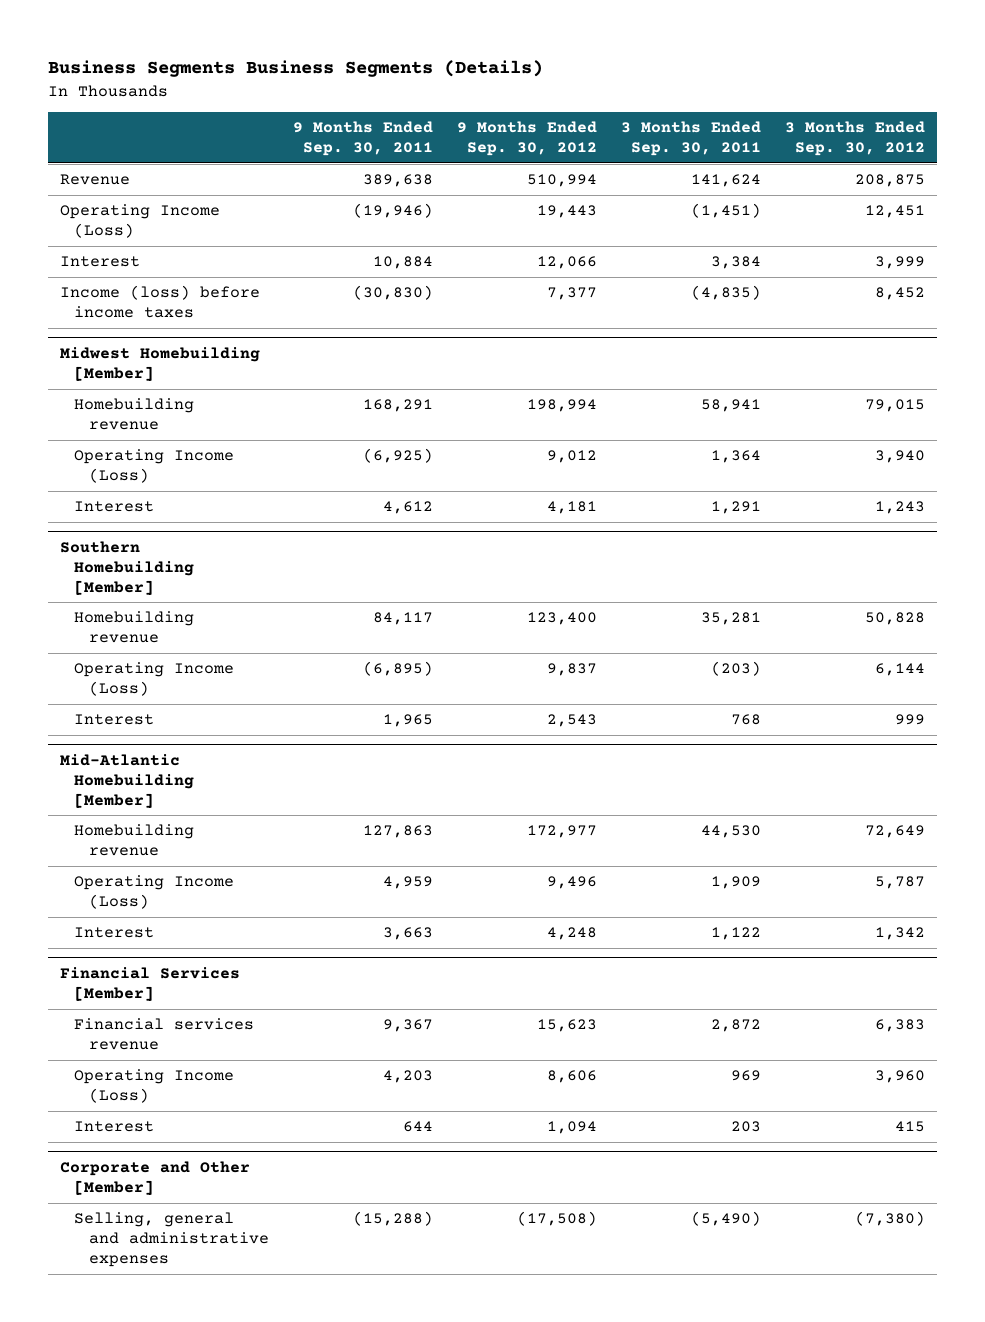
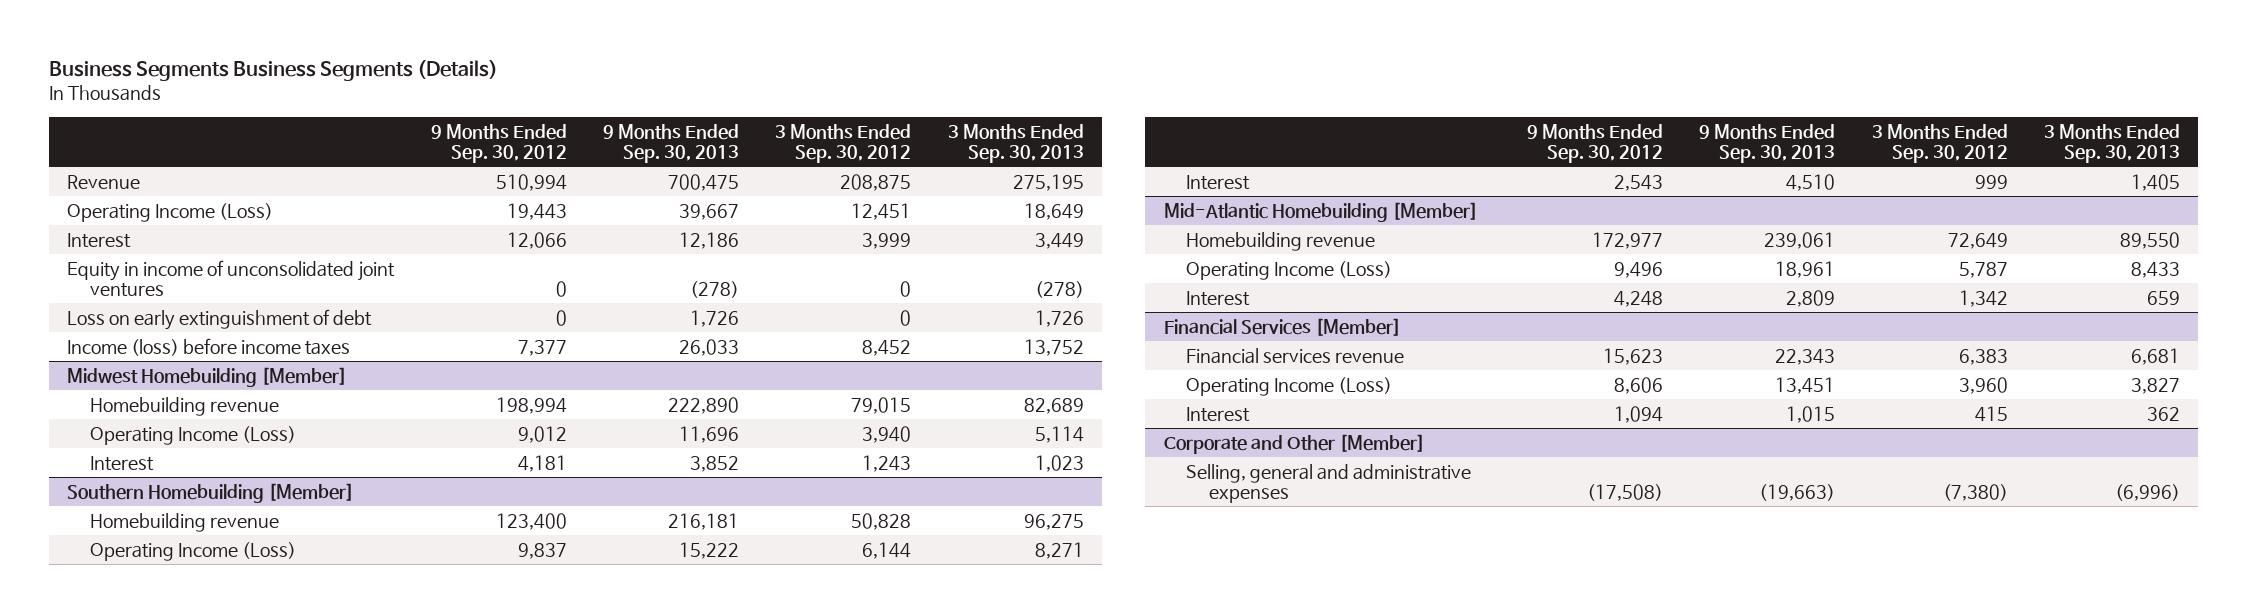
[292,121,433,157] 9 Months Ended Sep. 30, 2011 -> none
[620,121,761,157] 3 Months Ended Sep. 30, 2011 -> none
none -> [603,123,740,163] 9 Months Ended Sep. 30, 2013
none -> [947,123,1084,163] 3 Months Ended Sep. 30, 2013
none -> [67,259,396,297] Equity in income of unconsolidated joint ventures
none -> [67,308,373,330] Loss on early extinguishment of debt

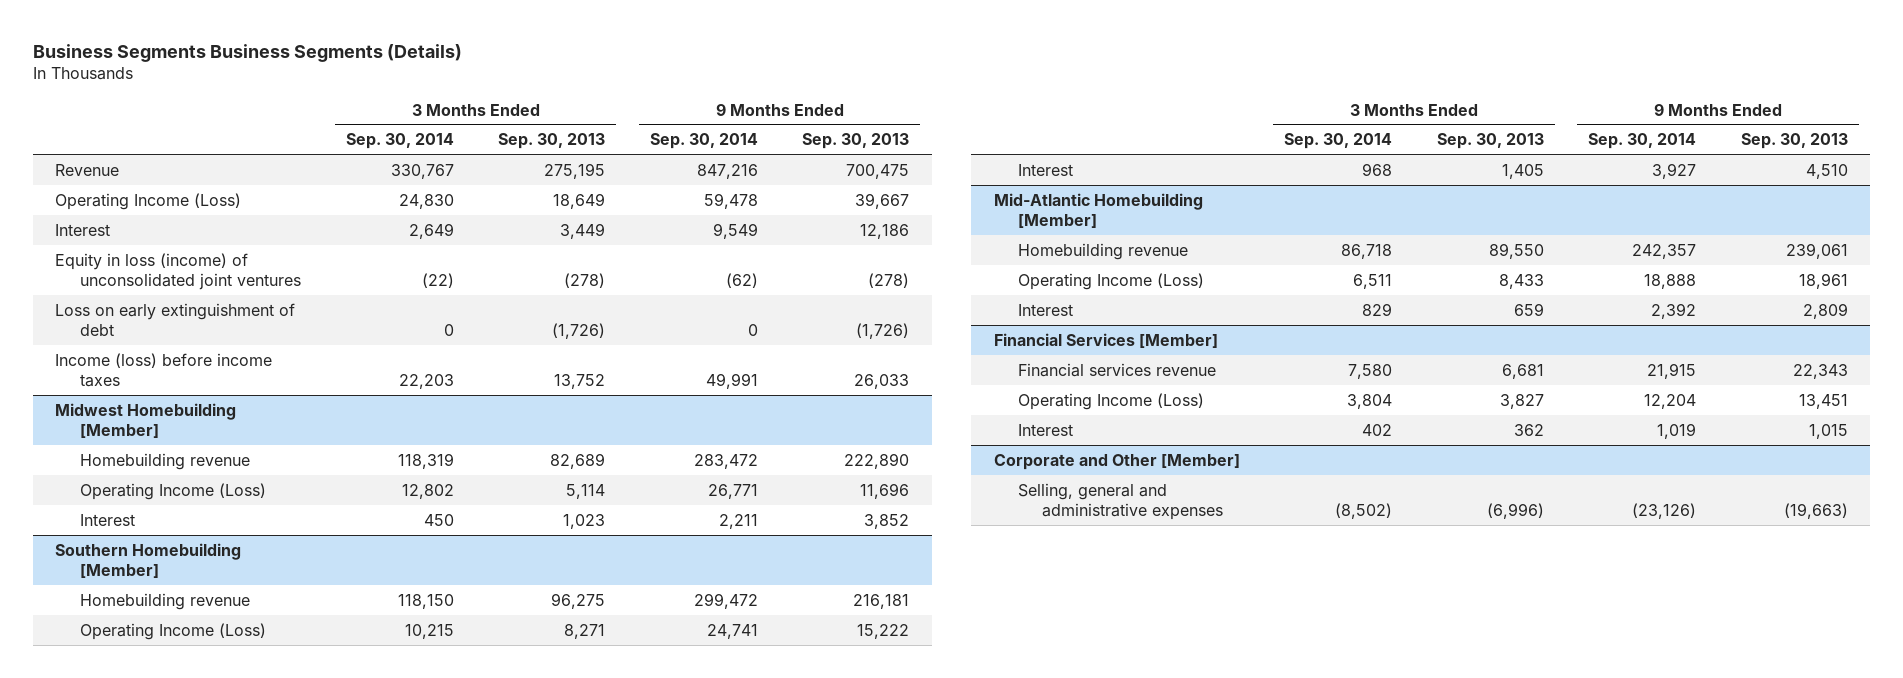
[430,123,567,163] 9 Months Ended Sep. 30, 2012 -> none
[775,123,912,163] 3 Months Ended Sep. 30, 2012 -> none
none -> [345,133,454,150] Sep. 30, 2014
none -> [649,133,758,150] Sep. 30, 2014
[67,259,396,297] Equity in income of unconsolidated joint ventures -> [55,252,301,290] Equity in loss (income) of unconsolidated joint ventures
[690,309,740,327] 1,726 -> [856,322,910,339] (1,726)
[1034,309,1084,327] 1,726 -> [552,322,606,339] (1,726)

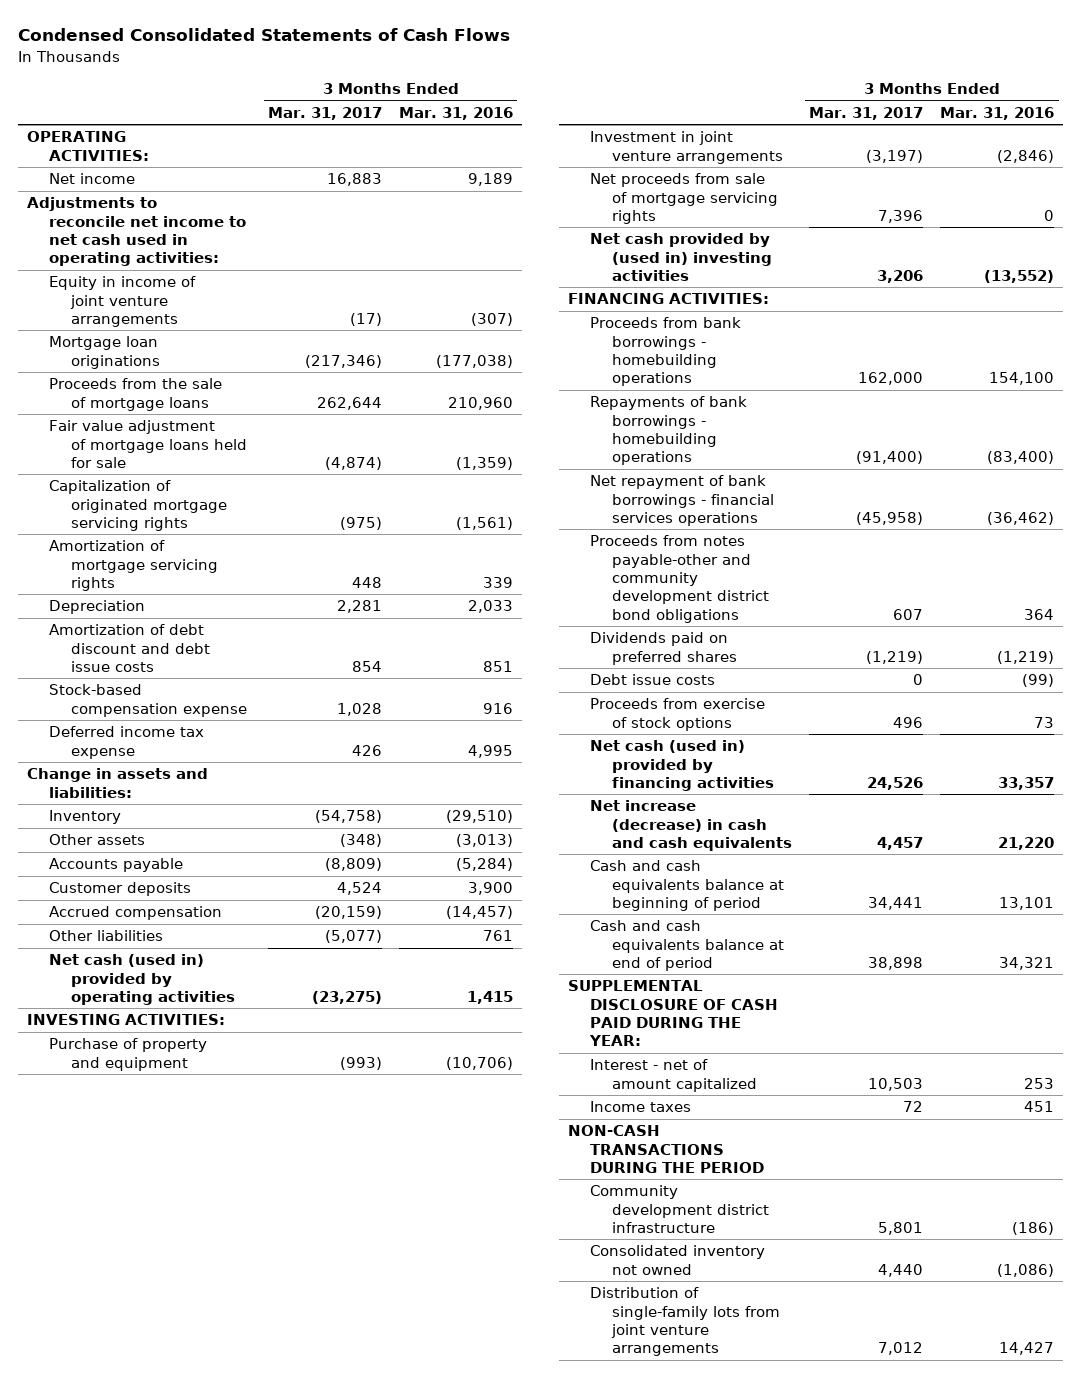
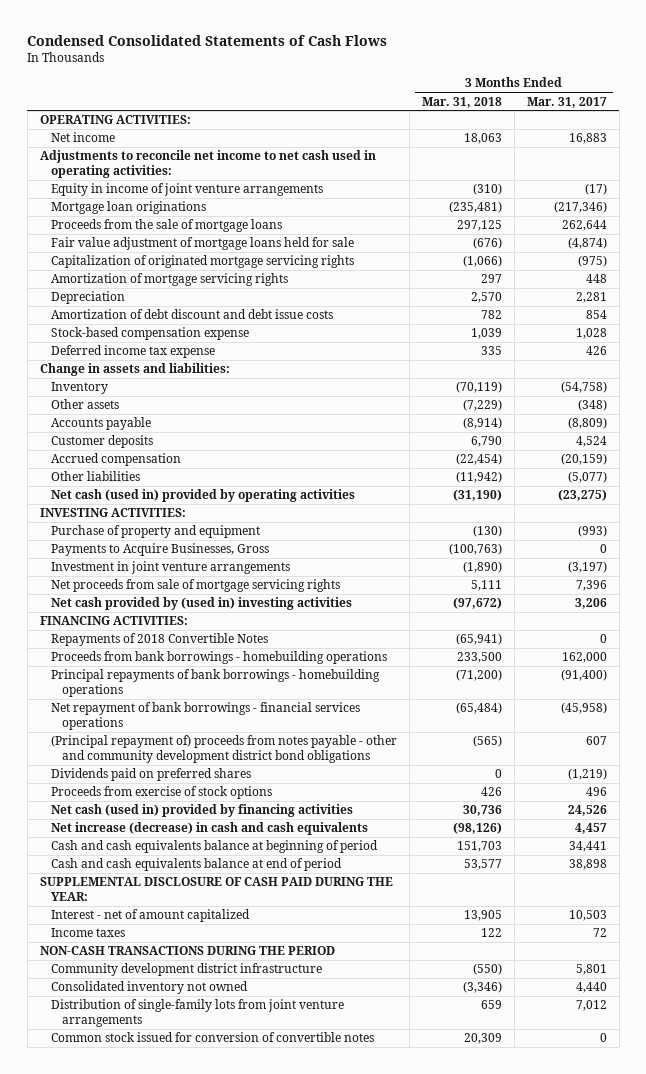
[399,106,514,120] Mar. 31, 2016 -> none
none -> [421,96,502,108] Mar. 31, 2018
none -> [50,543,269,557] Payments to Acquire Businesses, Gross
none -> [50,633,268,647] Repayments of 2018 Convertible Notes
[589,396,747,466] Repayments of bank borrowings - homebuilding operations -> [50,669,380,698] Principal repayments of bank borrowings - homebuilding operations
[589,535,769,623] Proceeds from notes payable-other and community development district bond obligations -> [50,735,397,764] (Principal repayment of) proceeds from notes payable - other and community development district bond obligations
[589,674,715,686] Debt issue costs -> none
none -> [50,1032,374,1043] Common stock issued for conversion of convertible notes

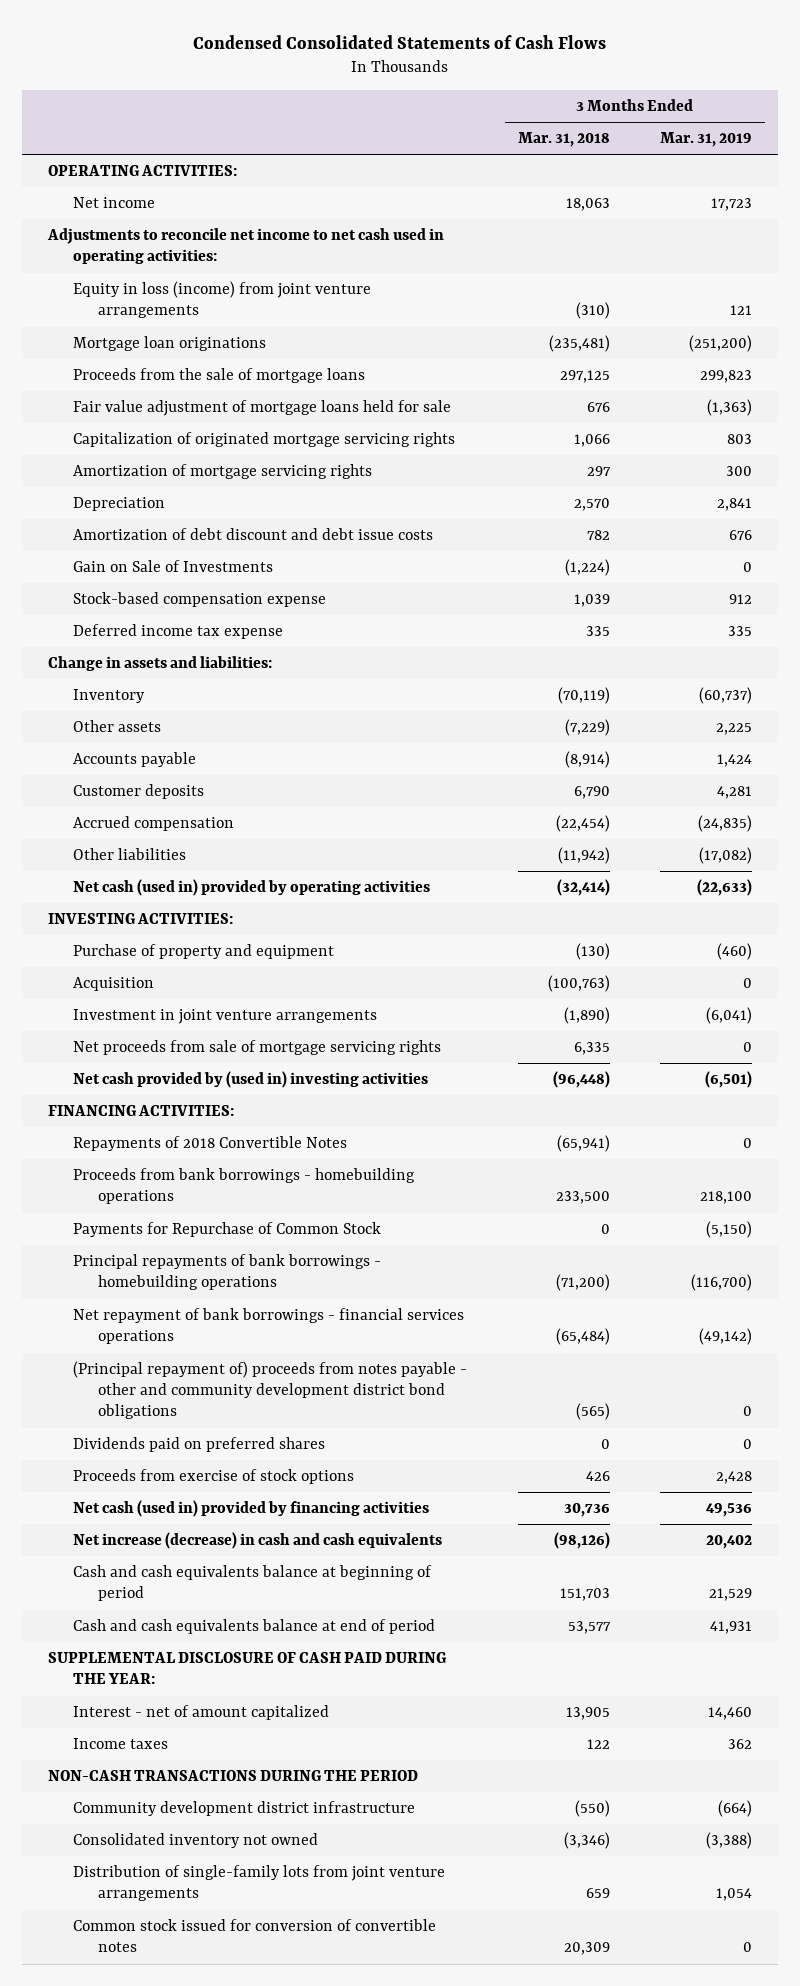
[526,96,607,108] Mar. 31, 2017 -> none
none -> [660,132,753,148] Mar. 31, 2019
[50,183,323,197] Equity in income of joint venture arrangements -> [72,281,371,319] Equity in loss (income) from joint venture arrangements
[472,237,502,250] (676) -> [586,402,610,413] 676
[462,255,502,268] (1,066) -> [573,434,610,448] 1,066
none -> [72,560,273,573] Gain on Sale of Investments
[452,489,502,502] (31,190) -> [556,879,610,897] (32,414)
[50,543,269,557] Payments to Acquire Businesses, Gross -> [72,977,154,992] Acquisition
[470,580,502,592] 5,111 -> [573,1042,610,1056] 6,335
[452,597,502,610] (97,672) -> [552,1071,610,1089] (96,448)
none -> [72,1222,381,1238] Payments for Repurchase of Common Stock

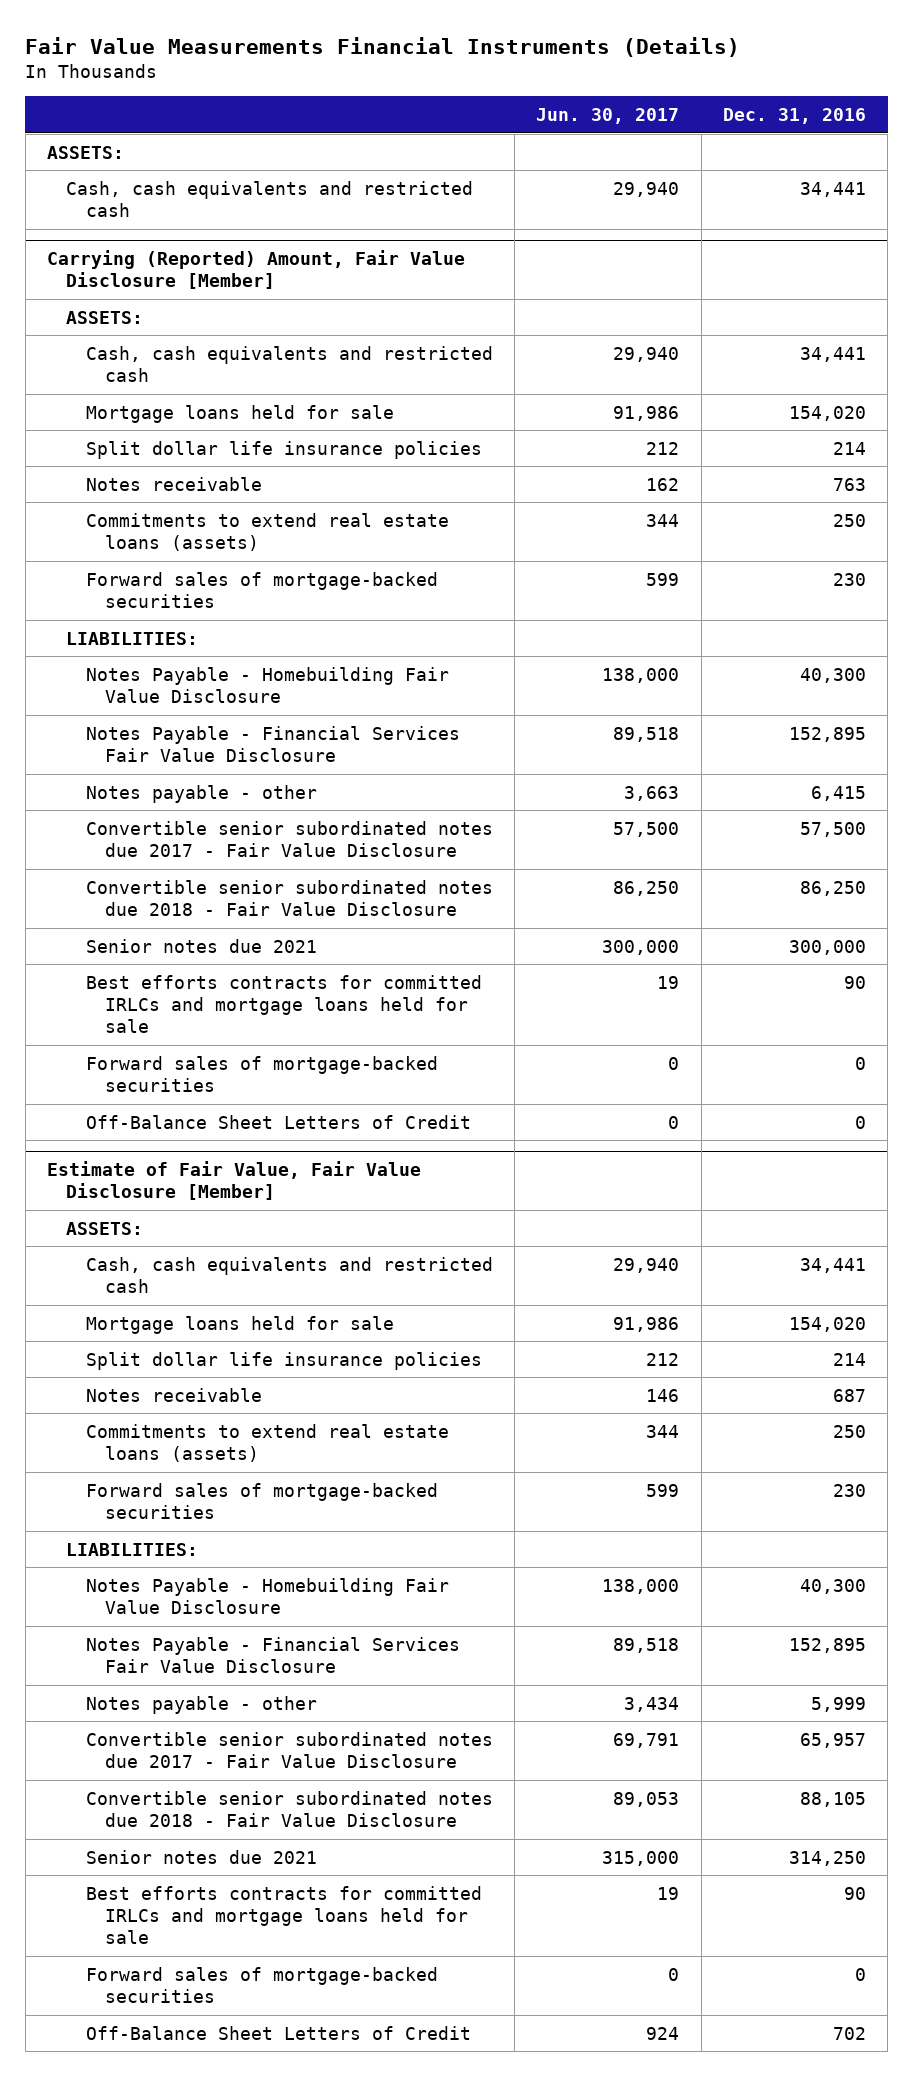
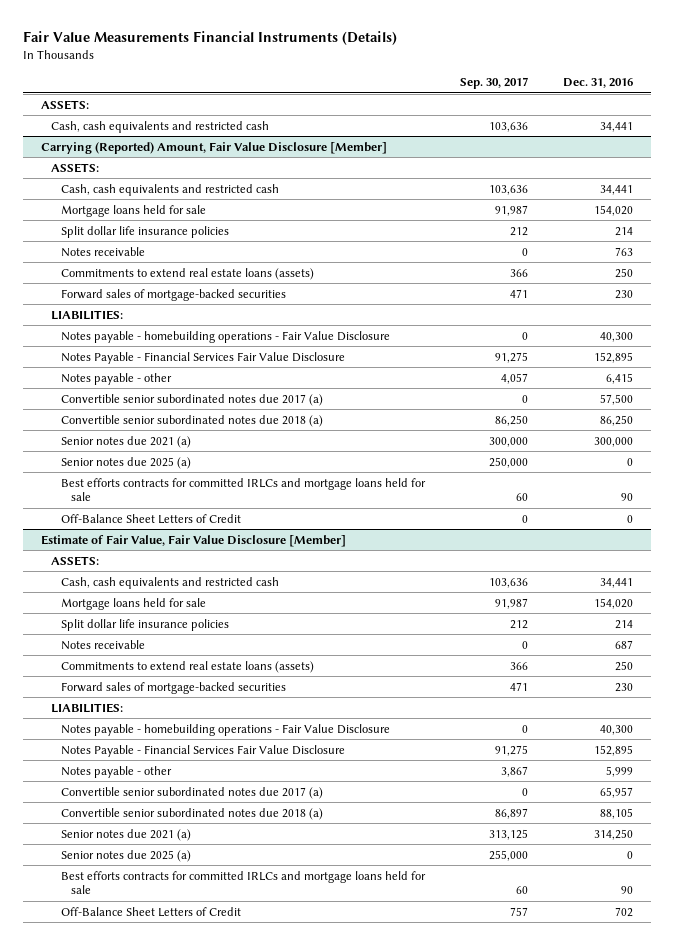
[536,108,680,125] Jun. 30, 2017 -> none
none -> [459,77,528,90] Sep. 30, 2017
[85,666,449,704] Notes Payable - Homebuilding Fair Value Disclosure -> [60,330,390,343] Notes payable - homebuilding operations - Fair Value Disclosure
[85,820,493,858] Convertible senior subordinated notes due 2017 - Fair Value Disclosure -> [60,393,323,406] Convertible senior subordinated notes due 2017 (a)
[85,879,493,917] Convertible senior subordinated notes due 2018 - Fair Value Disclosure -> [60,414,323,427] Convertible senior subordinated notes due 2018 (a)
[85,938,317,953] Senior notes due 2021 -> [60,435,191,448] Senior notes due 2021 (a)
none -> [60,456,191,469] Senior notes due 2025 (a)
[85,1055,438,1093] Forward sales of mortgage-backed securities -> none
[85,1577,449,1615] Notes Payable - Homebuilding Fair Value Disclosure -> [60,723,390,736] Notes payable - homebuilding operations - Fair Value Disclosure
[85,1731,493,1769] Convertible senior subordinated notes due 2017 - Fair Value Disclosure -> [60,786,323,799] Convertible senior subordinated notes due 2017 (a)
[85,1790,493,1828] Convertible senior subordinated notes due 2018 - Fair Value Disclosure -> [60,807,323,820] Convertible senior subordinated notes due 2018 (a)
[85,1849,317,1864] Senior notes due 2021 -> [60,828,191,841] Senior notes due 2021 (a)
none -> [60,849,191,862] Senior notes due 2025 (a)
[85,1966,438,2004] Forward sales of mortgage-backed securities -> none

